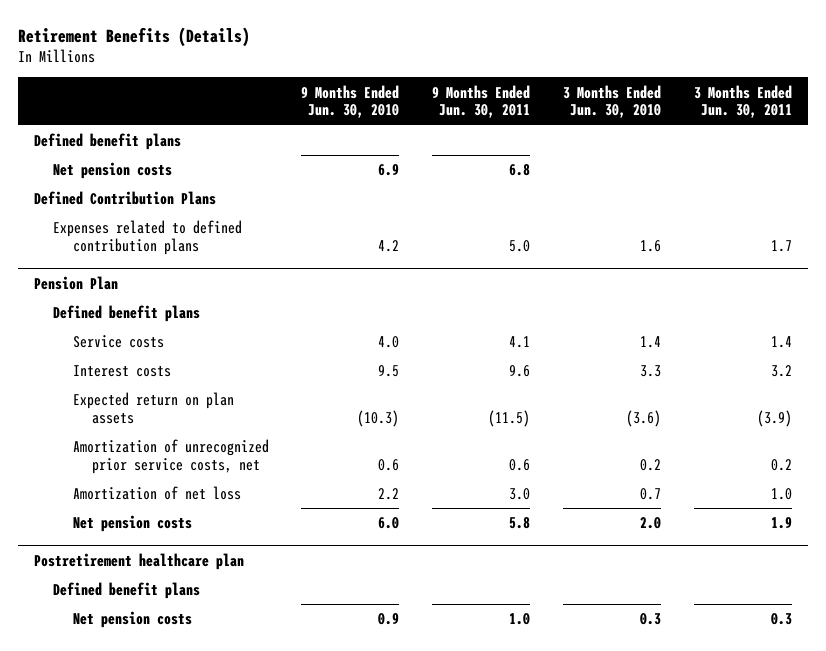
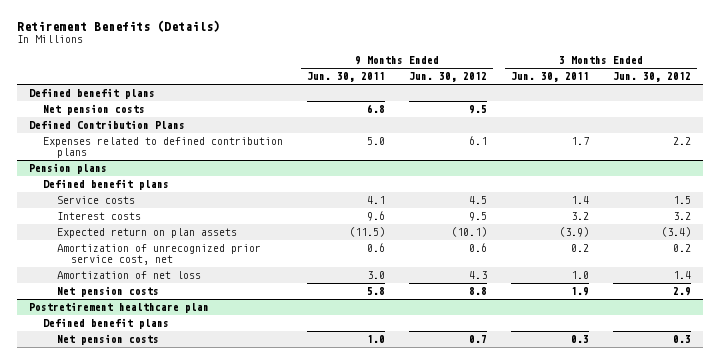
[301,84,400,119] 9 Months Ended Jun. 30, 2010 -> none
[562,84,661,119] 3 Months Ended Jun. 30, 2010 -> none
none -> [408,72,487,83] Jun. 30, 2012
none -> [612,72,691,83] Jun. 30, 2012
[34,276,119,291] Pension Plan -> [28,163,107,175] Pension plans
[72,439,269,474] Amortization of unrecognized prior service costs, net -> [56,244,261,266] Amortization of unrecognized prior service cost, net

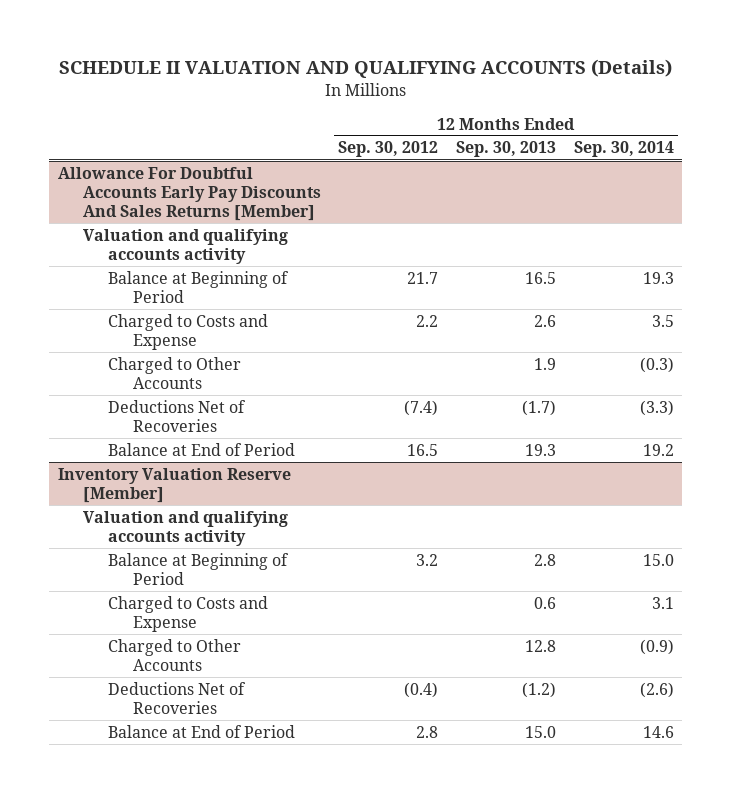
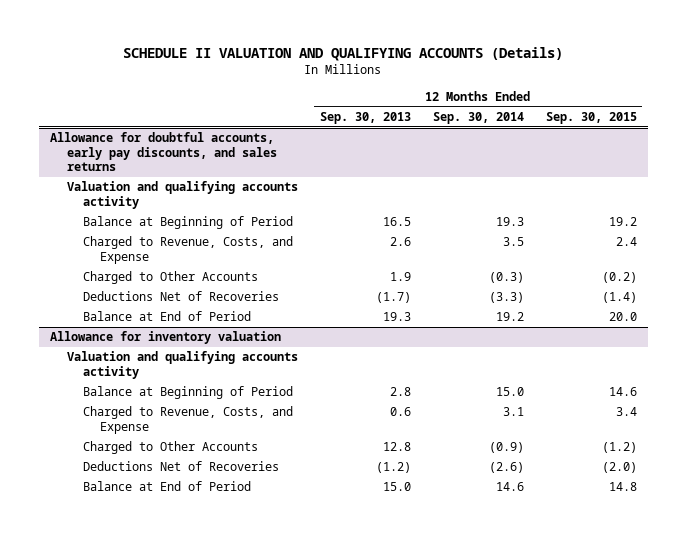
[338,141,439,158] Sep. 30, 2012 -> none
none -> [545,111,637,124] Sep. 30, 2015
[57,166,321,222] Allowance For Doubtful Accounts Early Pay Discounts And Sales Returns [Member] -> [50,132,277,172] Allowance for doubtful accounts, early pay discounts, and sales returns
[108,313,269,350] Charged to Costs and Expense -> [83,236,294,264] Charged to Revenue, Costs, and Expense
[57,467,291,503] Inventory Valuation Reserve [Member] -> none
none -> [50,331,282,345] Allowance for inventory valuation
[108,595,269,632] Charged to Costs and Expense -> [83,406,294,434] Charged to Revenue, Costs, and Expense

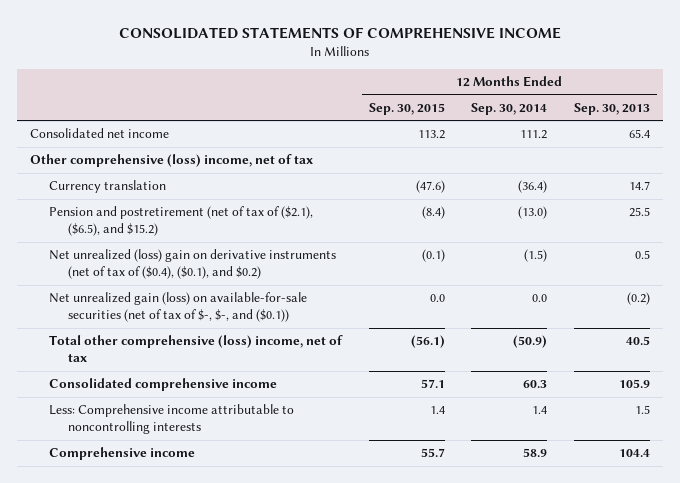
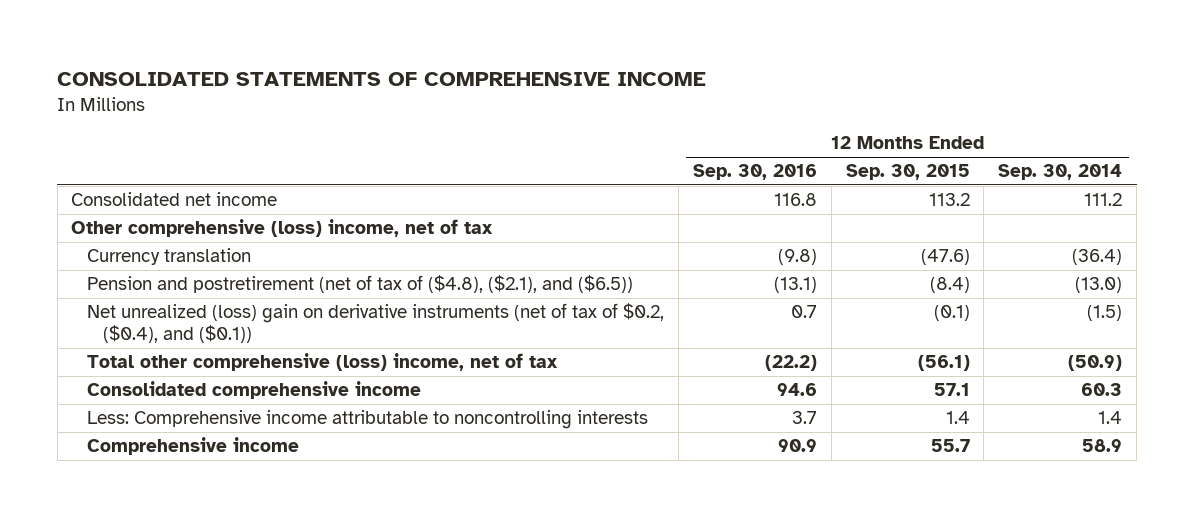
[573,102,650,115] Sep. 30, 2013 -> none
none -> [692,164,817,181] Sep. 30, 2016
[49,292,308,322] Net unrealized gain (loss) on available-for-sale securities (net of tax of $-, $-, and ($0.1)) -> none
[49,206,314,236] Pension and postretirement (net of tax of ($2.1), ($6.5), and $15.2) -> [87,275,634,294] Pension and postretirement (net of tax of ($4.8), ($2.1), and ($6.5))
[49,249,337,279] Net unrealized (loss) gain on derivative instruments (net of tax of ($0.4), ($0.1), and $0.2) -> [87,303,665,344] Net unrealized (loss) gain on derivative instruments (net of tax of $0.2, ($0.4), and ($0.1))

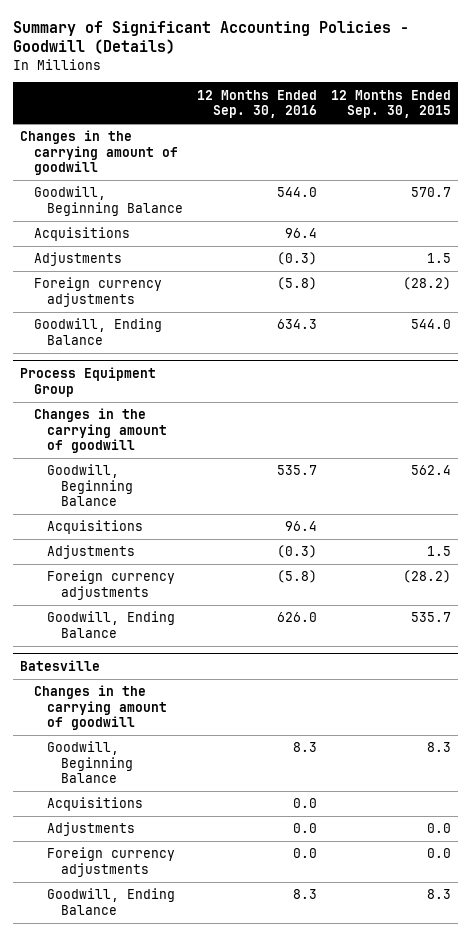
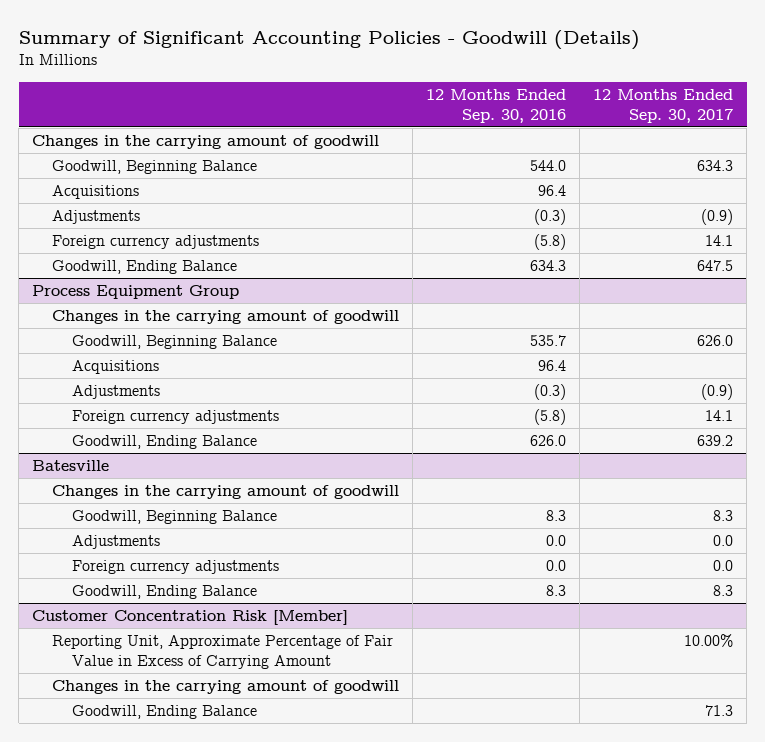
[331,89,452,119] 12 Months Ended Sep. 30, 2015 -> none
none -> [593,88,734,123] 12 Months Ended Sep. 30, 2017
[47,797,144,812] Acquisitions -> none
none -> [32,609,349,625] Customer Concentration Risk [Member]
none -> [51,634,393,670] Reporting Unit, Approximate Percentage of Fair Value in Excess of Carrying Amount
none -> [51,679,399,694] Changes in the carrying amount of goodwill
none -> [71,704,257,719] Goodwill, Ending Balance

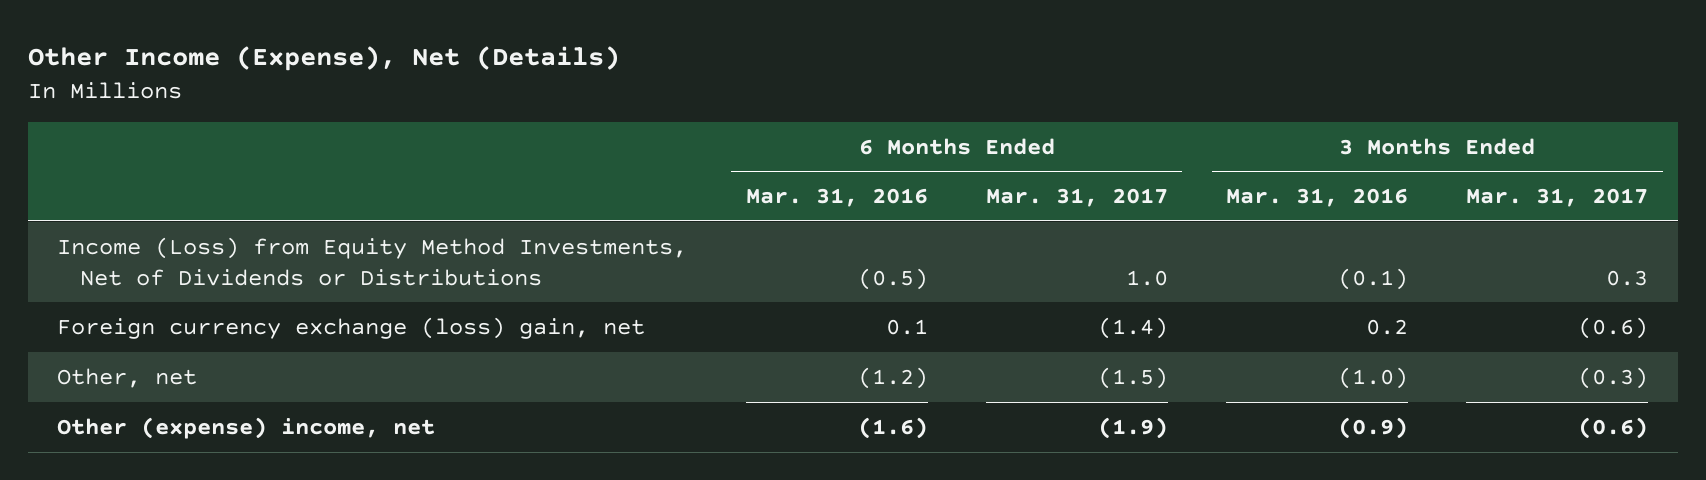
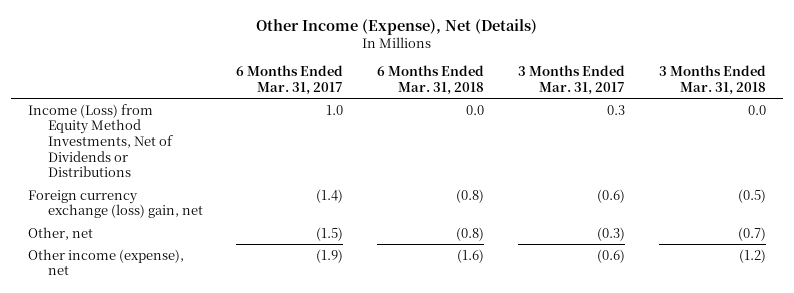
[745,188,928,208] Mar. 31, 2016 -> none
[1226,188,1409,208] Mar. 31, 2016 -> none
none -> [377,65,485,96] 6 Months Ended Mar. 31, 2018
none -> [658,65,766,96] 3 Months Ended Mar. 31, 2018
[57,416,436,439] Other (expense) income, net -> [27,248,184,276] Other income (expense), net

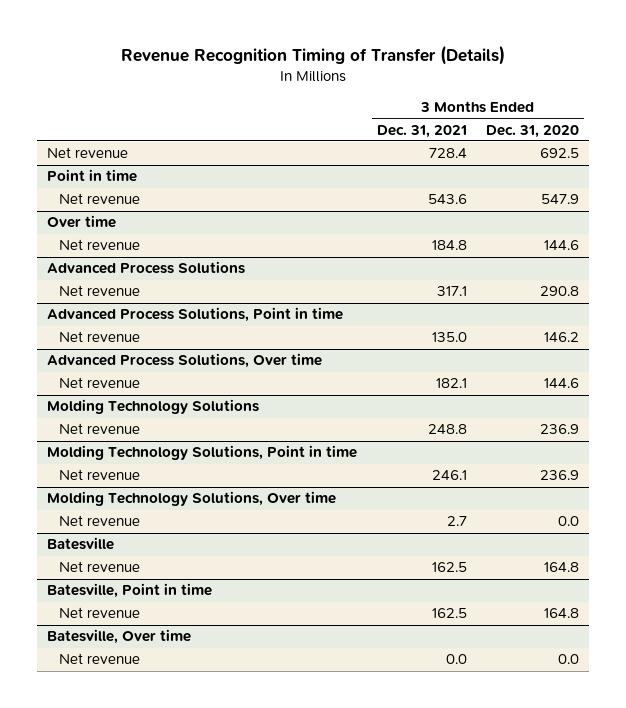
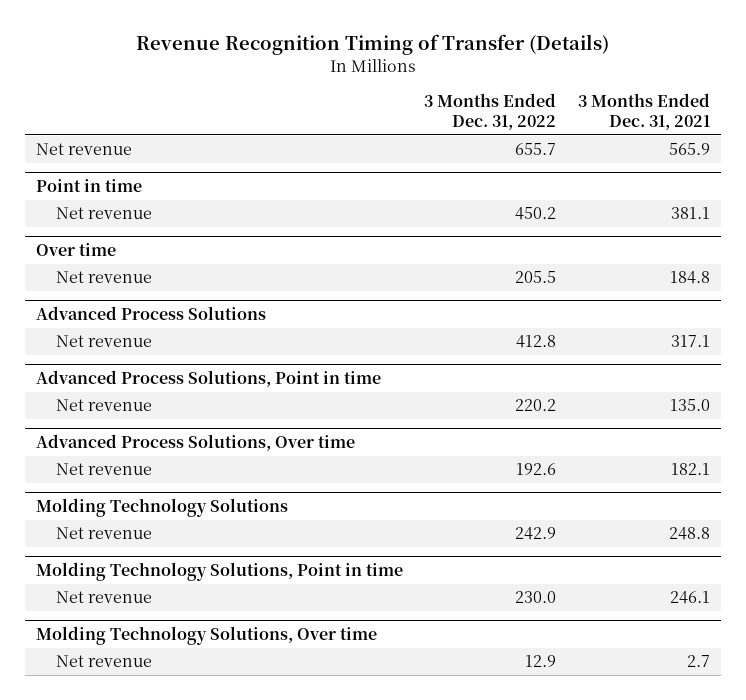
[486,124,580,138] Dec. 31, 2020 -> none
none -> [424,93,557,131] 3 Months Ended Dec. 31, 2022
[428,148,467,159] 728.4 -> [669,143,711,156] 565.9
[427,194,467,205] 543.6 -> [671,207,711,220] 381.1
[47,537,115,551] Batesville -> none
[58,561,140,573] Net revenue -> none
[47,583,213,599] Batesville, Point in time -> none
[58,607,140,619] Net revenue -> none
[47,629,192,645] Batesville, Over time -> none
[58,653,140,665] Net revenue -> none

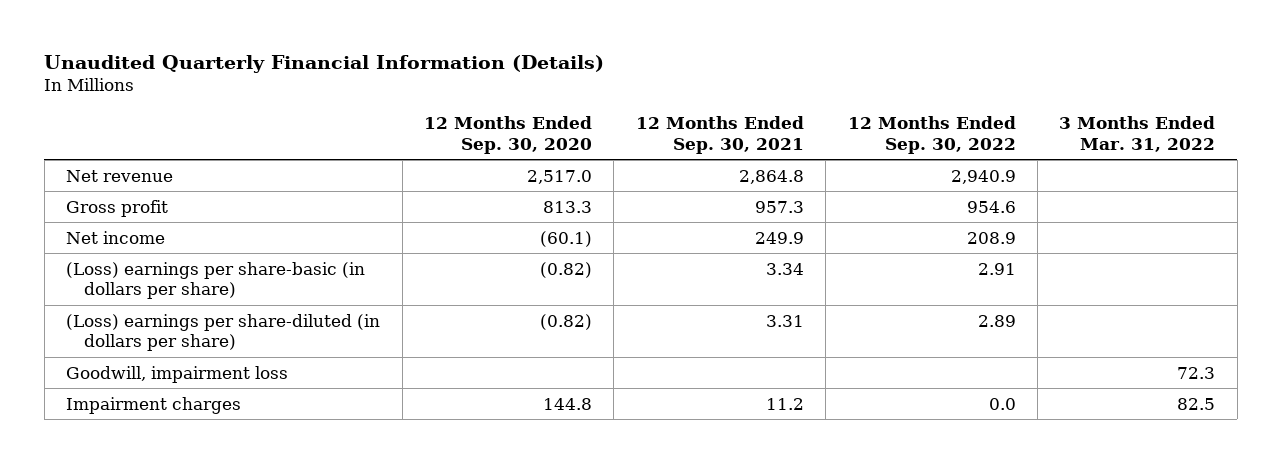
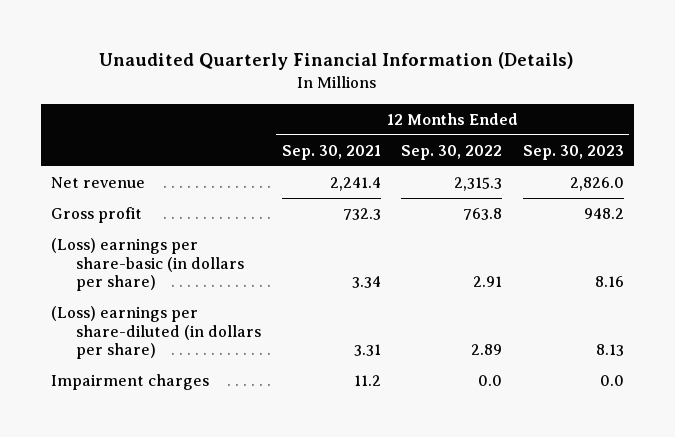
[423,116,592,154] 12 Months Ended Sep. 30, 2020 -> none
[1059,116,1216,152] 3 Months Ended Mar. 31, 2022 -> none
none -> [522,144,624,160] Sep. 30, 2023
[66,230,166,244] Net income -> none
[738,169,804,184] 2,864.8 -> [329,177,381,192] 2,241.4
[950,169,1016,184] 2,940.9 -> [454,177,503,192] 2,315.3
[754,200,804,213] 957.3 -> [342,208,381,221] 732.3
[966,200,1016,213] 954.6 -> [463,208,503,221] 763.8
[66,365,289,383] Goodwill, impairment loss -> none

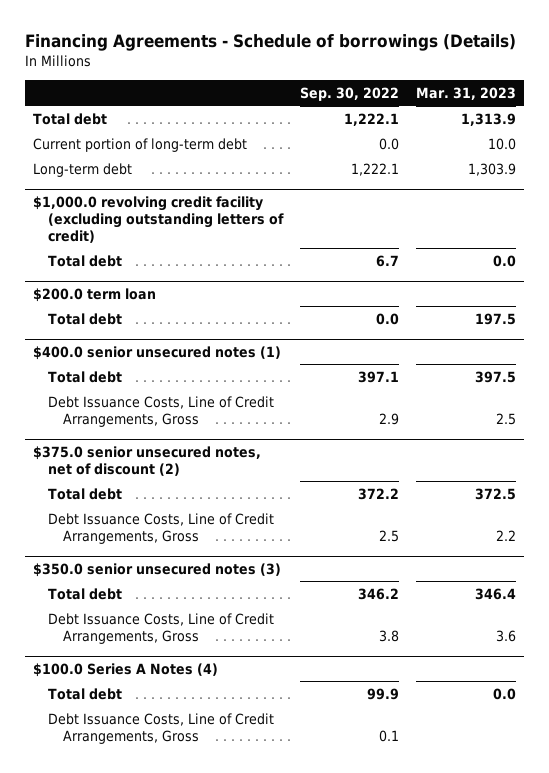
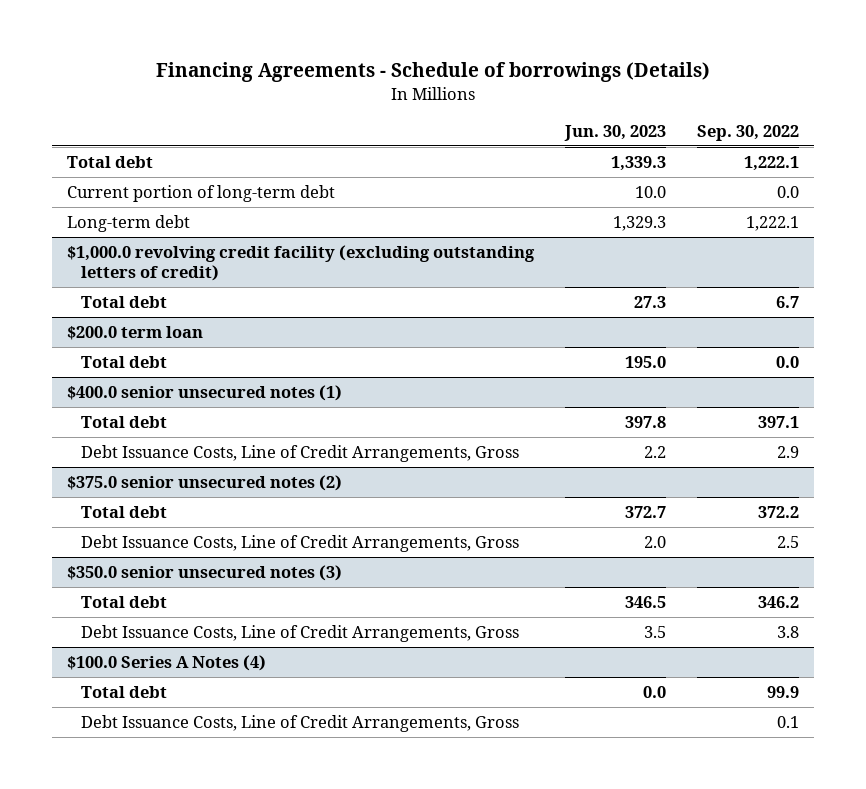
[415,86,516,100] Mar. 31, 2023 -> none
none -> [563,124,666,141] Jun. 30, 2023
[33,446,262,476] $375.0 senior unsecured notes, net of discount (2) -> [67,474,343,491] $375.0 senior unsecured notes (2)

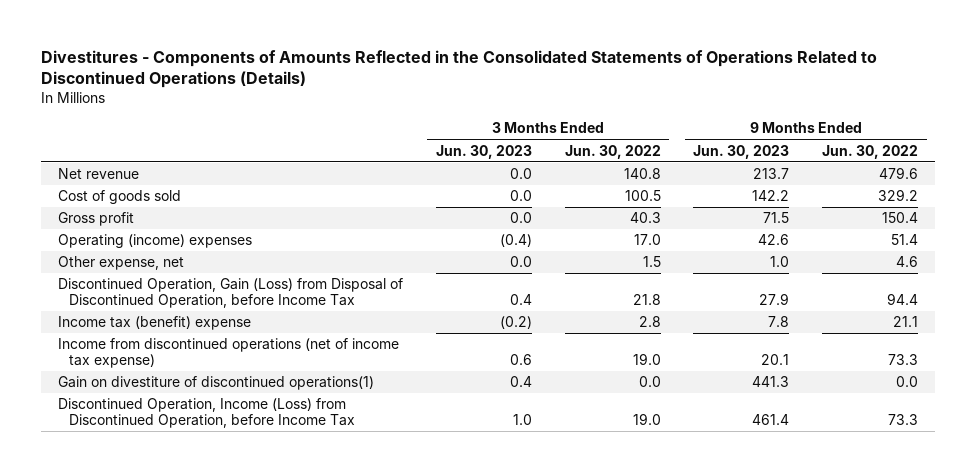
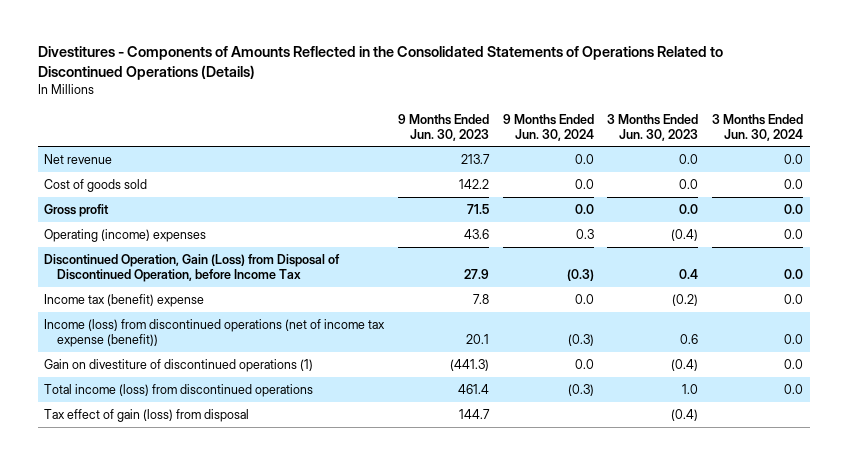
[564,144,661,159] Jun. 30, 2022 -> none
[822,144,919,159] Jun. 30, 2022 -> none
none -> [502,113,594,141] 9 Months Ended Jun. 30, 2024
none -> [712,113,804,141] 3 Months Ended Jun. 30, 2024
[57,256,184,271] Other expense, net -> none
[758,234,790,246] 42.6 -> [464,228,490,239] 43.6
[57,338,399,369] Income from discontinued operations (net of income tax expense) -> [44,318,386,348] Income (loss) from discontinued operations (net of income tax expense (benefit))
[57,376,374,391] Gain on divestiture of discontinued operations(1) -> [44,358,314,372] Gain on divestiture of discontinued operations (1)
[509,376,532,388] 0.4 -> [671,358,699,371] (0.4)
[752,376,790,388] 441.3 -> [450,358,490,371] (441.3)
[57,398,356,429] Discontinued Operation, Income (Loss) from Discontinued Operation, before Income Tax -> [44,383,314,397] Total income (loss) from discontinued operations
none -> [44,408,250,422] Tax effect of gain (loss) from disposal

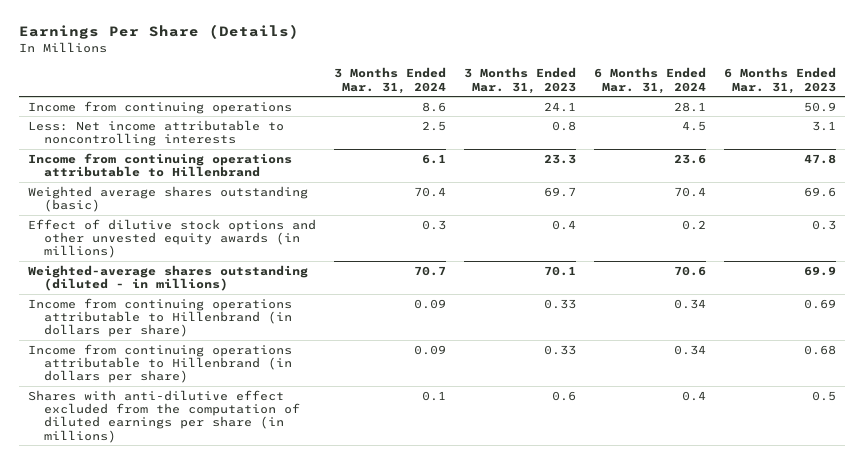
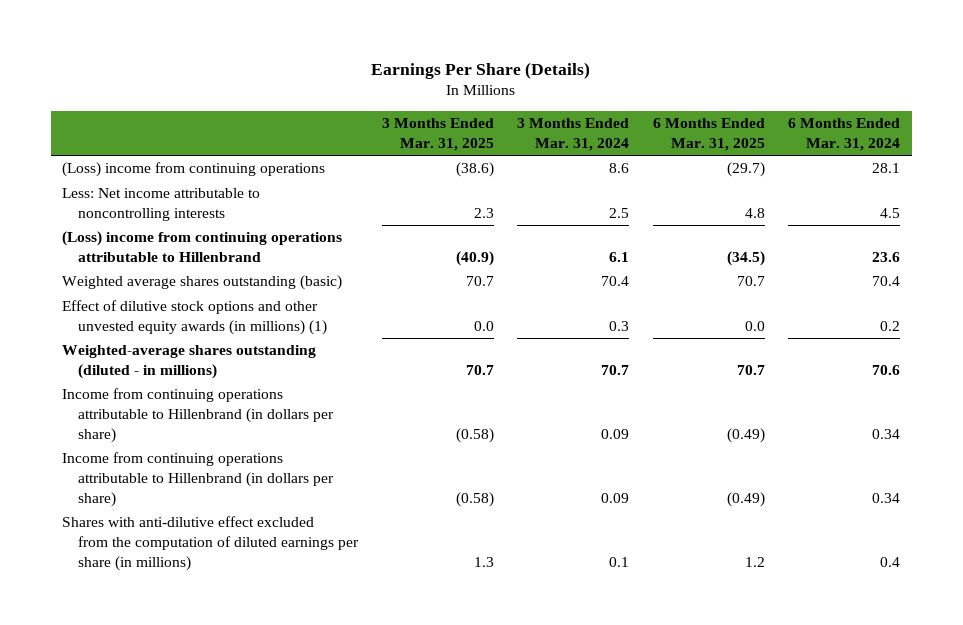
[463,67,576,94] 3 Months Ended Mar. 31, 2023 -> none
[723,67,836,94] 6 Months Ended Mar. 31, 2023 -> none
none -> [381,118,494,151] 3 Months Ended Mar. 31, 2025
none -> [652,118,765,151] 6 Months Ended Mar. 31, 2025
[27,100,292,114] Income from continuing operations -> [62,162,326,178] (Loss) income from continuing operations
[27,152,292,178] Income from continuing operations attributable to Hillenbrand -> [62,231,343,262] (Loss) income from continuing operations attributable to Hillenbrand
[27,218,316,259] Effect of dilutive stock options and other unvested equity awards (in millions) -> [62,300,328,335] Effect of dilutive stock options and other unvested equity awards (in millions) (1)

